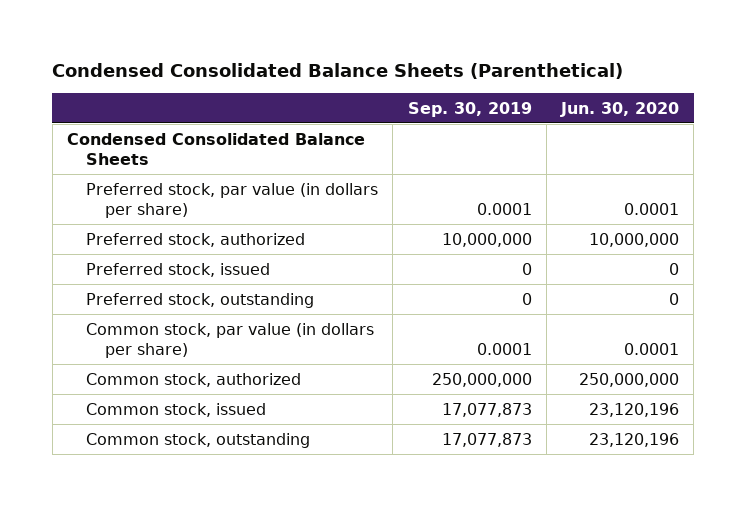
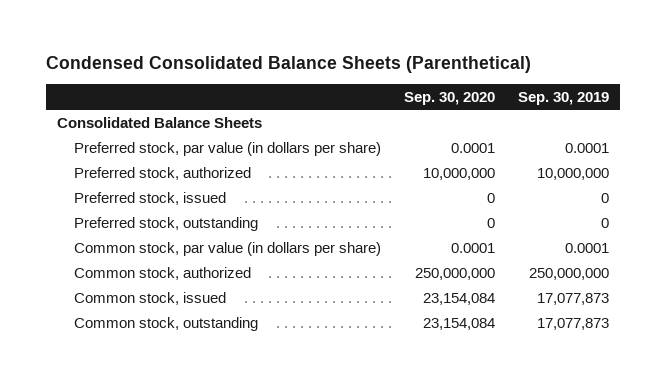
[560,101,680,117] Jun. 30, 2020 -> none
none -> [403,92,495,106] Sep. 30, 2020
[67,132,366,165] Condensed Consolidated Balance Sheets -> [57,116,263,128] Consolidated Balance Sheets

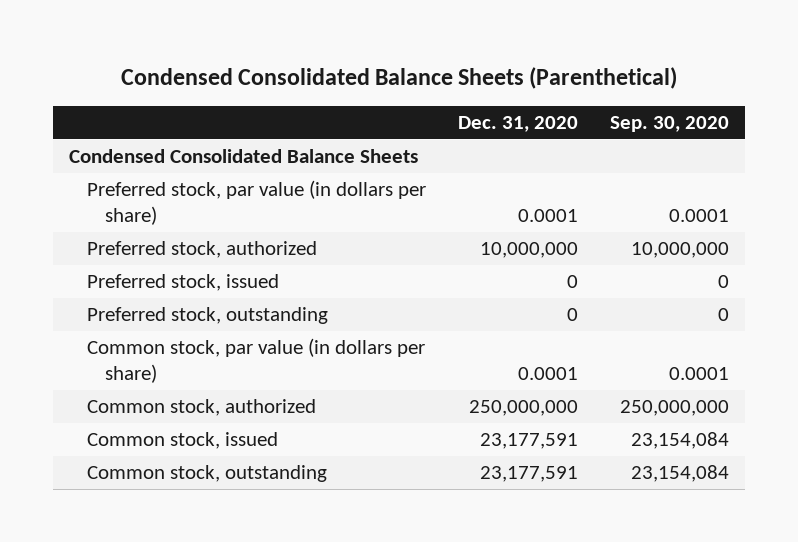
[517,92,609,106] Sep. 30, 2019 -> none
none -> [458,115,579,132] Dec. 31, 2020
[57,116,263,128] Consolidated Balance Sheets -> [68,149,418,164] Condensed Consolidated Balance Sheets

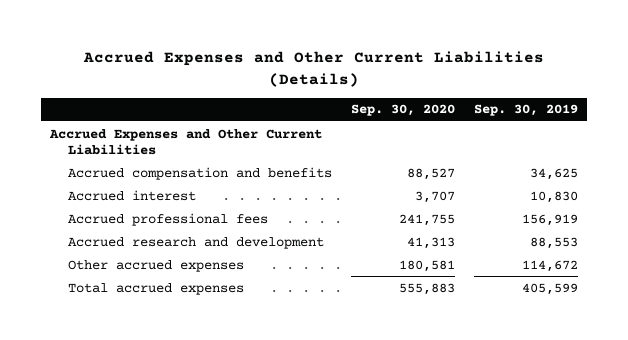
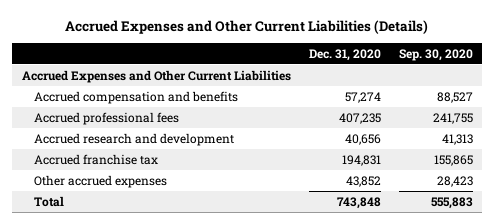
[473,104,578,117] Sep. 30, 2019 -> none
none -> [308,48,381,61] Dec. 31, 2020
[68,189,197,201] Accrued interest -> none
none -> [33,153,158,165] Accrued franchise tax
[398,259,455,272] 180,581 -> [436,175,473,187] 28,423
[68,282,245,295] Total accrued expenses -> [33,195,64,207] Total

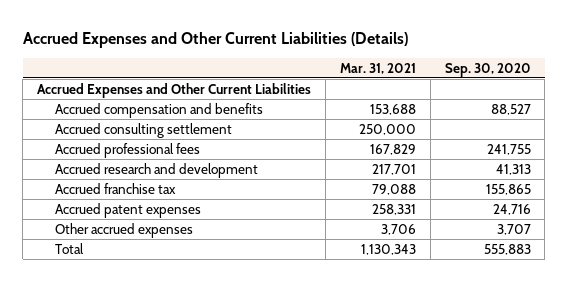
[308,48,381,61] Dec. 31, 2020 -> none
none -> [339,62,416,74] Mar. 31, 2021
none -> [54,122,232,138] Accrued consulting settlement
none -> [54,202,201,218] Accrued patent expenses
[436,175,473,187] 28,423 -> [496,223,531,235] 3,707

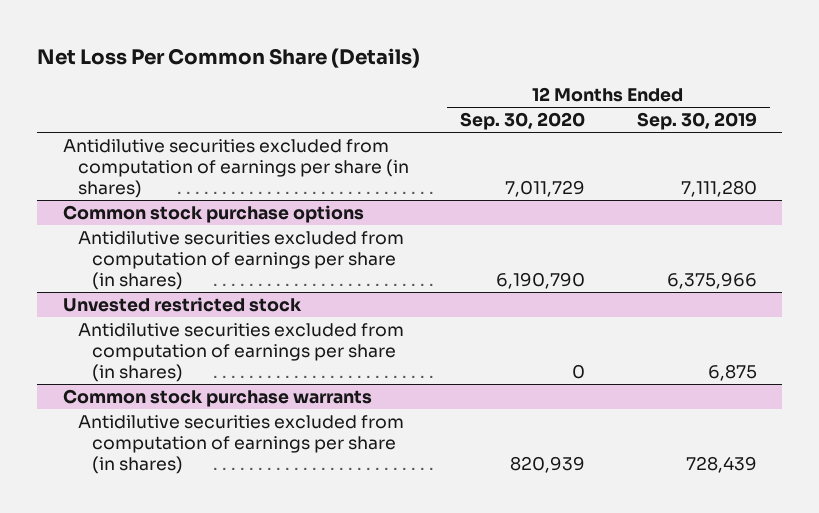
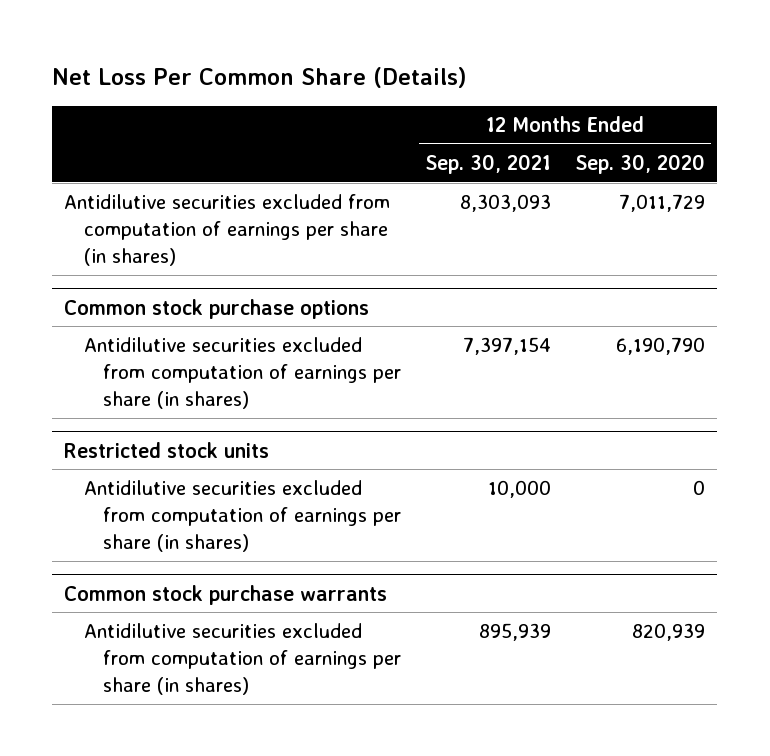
[636,112,757,131] Sep. 30, 2019 -> none
none -> [425,153,552,174] Sep. 30, 2021
[62,297,302,313] Unvested restricted stock -> [64,441,270,458] Restricted stock units

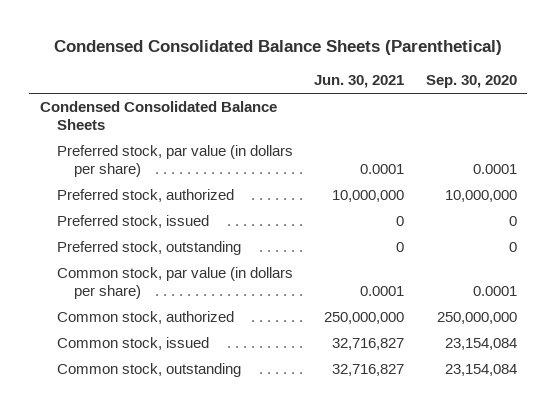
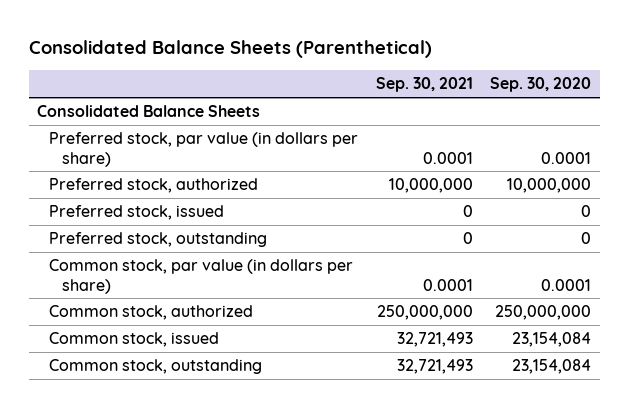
[54,40,503,56] Condensed Consolidated Balance Sheets (Parenthetical) -> [28,39,432,58] Consolidated Balance Sheets (Parenthetical)
[314,75,405,89] Jun. 30, 2021 -> none
none -> [375,77,473,93] Sep. 30, 2021
[39,101,277,131] Condensed Consolidated Balance Sheets -> [37,105,261,118] Consolidated Balance Sheets

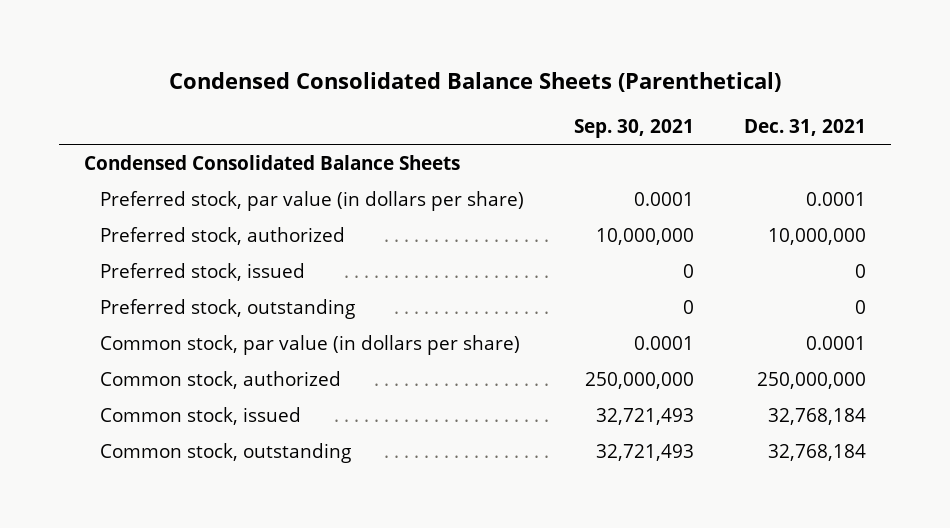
[28,39,432,58] Consolidated Balance Sheets (Parenthetical) -> [169,71,782,92] Condensed Consolidated Balance Sheets (Parenthetical)
[490,77,592,93] Sep. 30, 2020 -> none
none -> [744,118,867,136] Dec. 31, 2021
[37,105,261,118] Consolidated Balance Sheets -> [84,154,461,170] Condensed Consolidated Balance Sheets

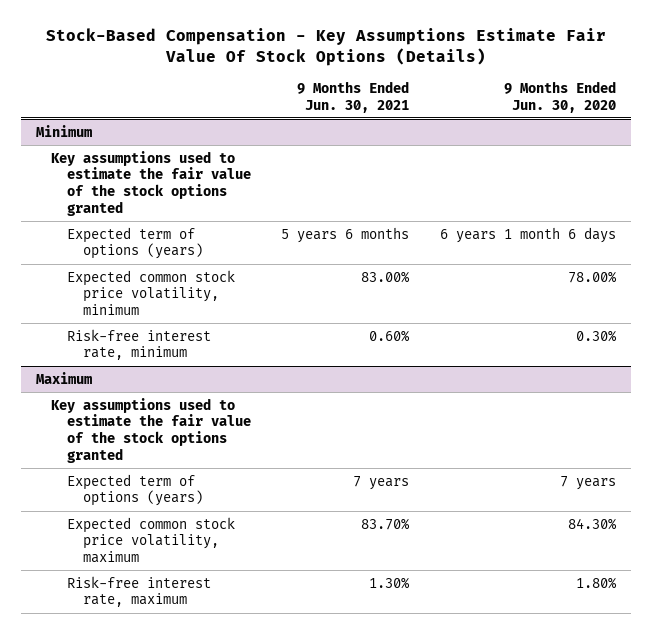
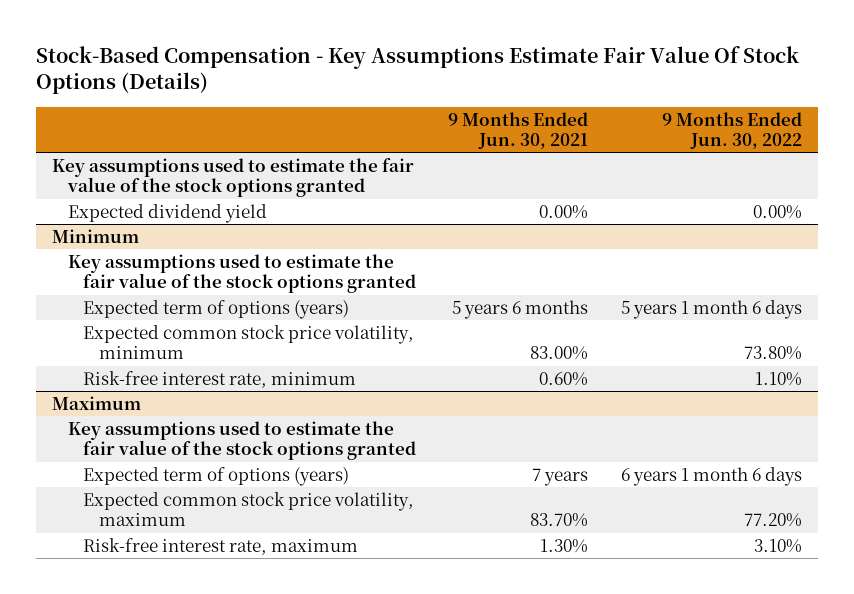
[503,80,616,113] 9 Months Ended Jun. 30, 2020 -> none
none -> [661,111,802,149] 9 Months Ended Jun. 30, 2022
none -> [52,157,415,198] Key assumptions used to estimate the fair value of the stock options granted
none -> [67,203,267,223] Expected dividend yield

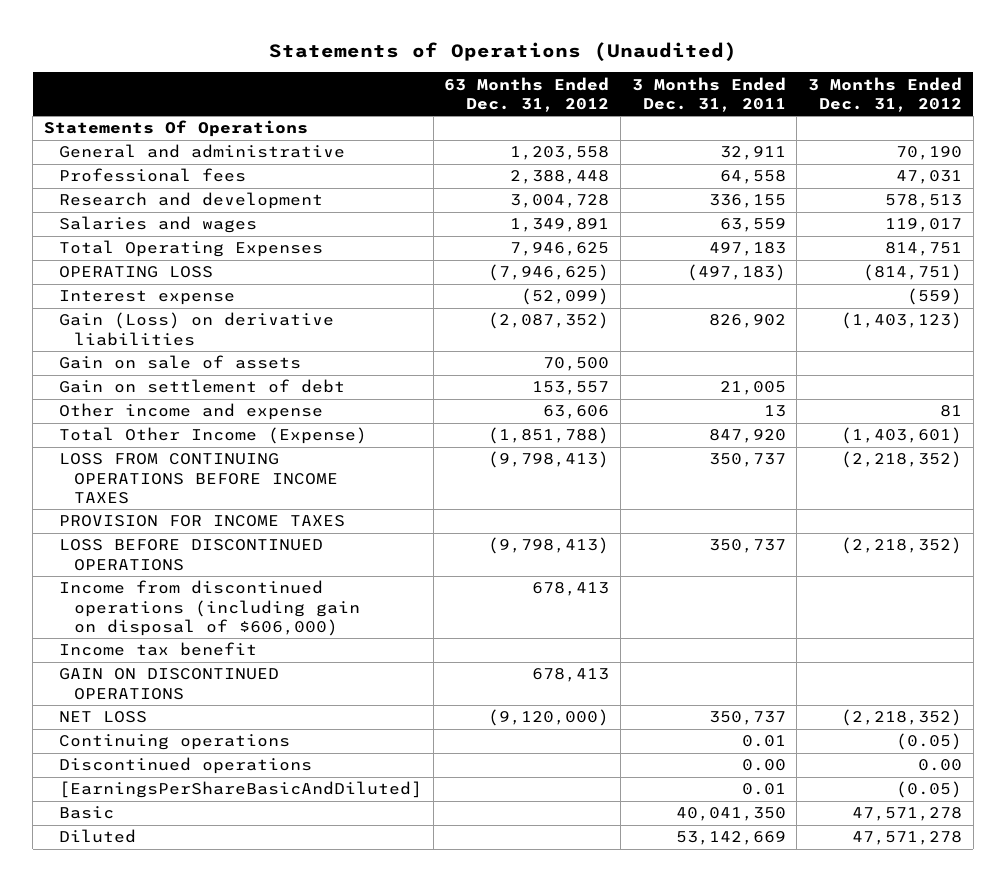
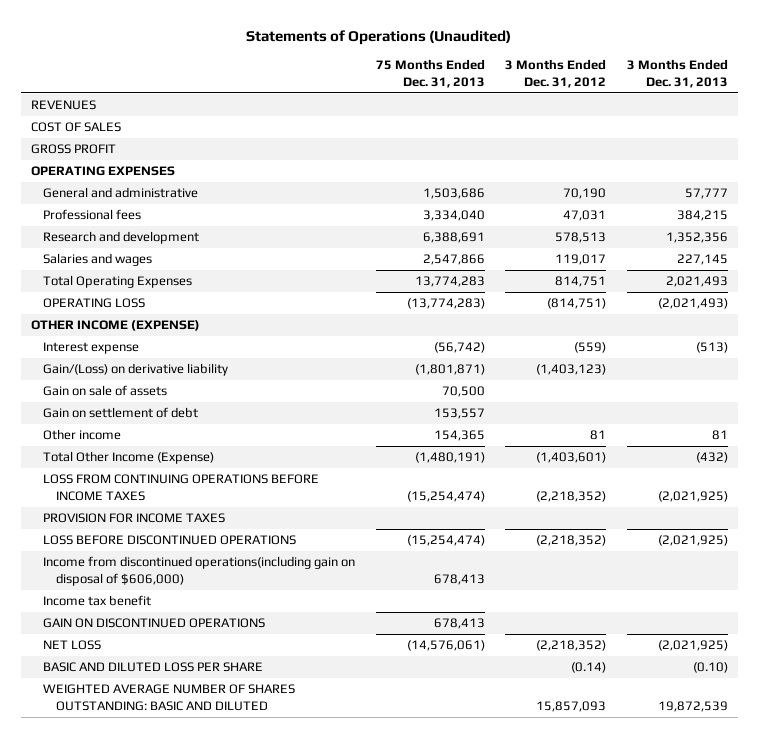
[444,76,610,112] 63 Months Ended Dec. 31, 2012 -> none
[631,76,786,112] 3 Months Ended Dec. 31, 2011 -> none
none -> [375,59,485,88] 75 Months Ended Dec. 31, 2013
none -> [626,59,728,88] 3 Months Ended Dec. 31, 2013
[43,120,308,138] Statements Of Operations -> none
none -> [30,100,96,111] REVENUES
none -> [30,122,121,133] COST OF SALES
none -> [30,144,116,155] GROSS PROFIT
none -> [30,166,175,177] OPERATING EXPENSES
none -> [30,320,200,332] OTHER INCOME (EXPENSE)
[59,312,335,346] Gain (Loss) on derivative liabilities -> [43,363,229,377] Gain/(Loss) on derivative liability
[59,403,324,421] Other income and expense -> [43,429,122,441] Other income
[59,580,361,636] Income from discontinued operations (including gain on disposal of $606,000) -> [43,556,356,586] Income from discontinued operations(including gain on disposal of $606,000)
[59,734,291,751] Continuing operations -> none
[59,757,313,775] Discontinued operations -> none
[59,781,423,799] [EarningsPerShareBasicAndDiluted] -> none
[59,806,115,820] Basic -> none
[59,829,137,844] Diluted -> none
none -> [43,662,264,673] BASIC AND DILUTED LOSS PER SHARE
none -> [43,684,296,711] WEIGHTED AVERAGE NUMBER OF SHARES OUTSTANDING: BASIC AND DILUTED

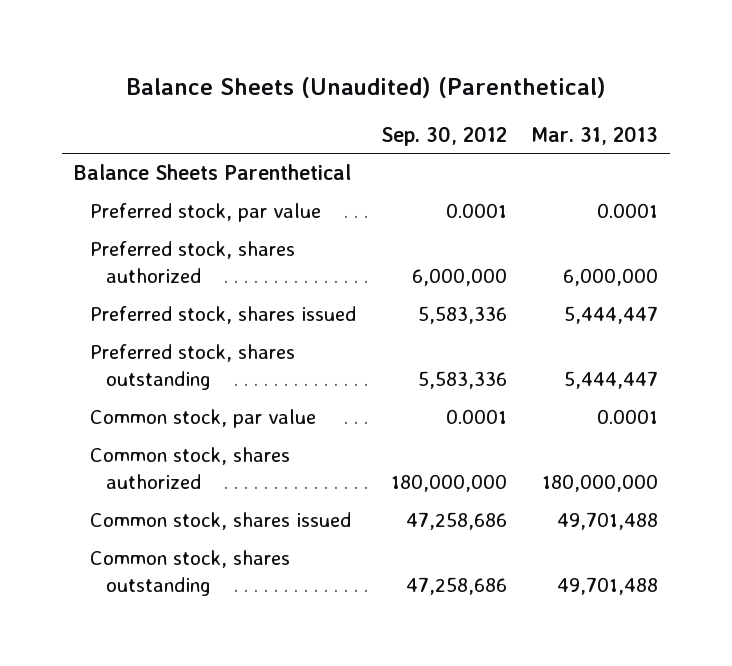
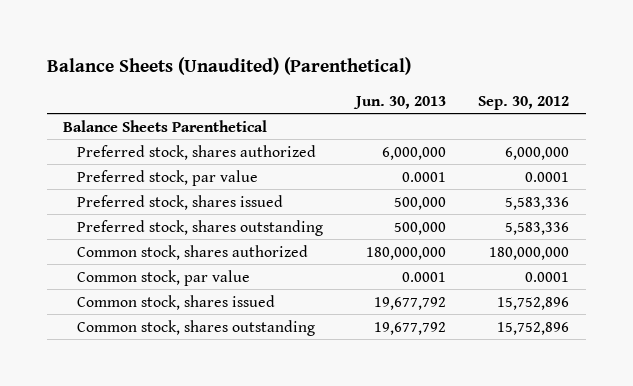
[531,125,659,145] Mar. 31, 2013 -> none
none -> [352,95,446,109] Jun. 30, 2013
[90,203,322,223] Preferred stock, par value -> [77,169,259,186] Preferred stock, par value
[90,409,317,429] Common stock, par value -> [77,269,251,286] Common stock, par value
[405,512,507,531] 47,258,686 -> [497,296,570,310] 15,752,896
[405,577,507,596] 47,258,686 -> [497,321,570,335] 15,752,896

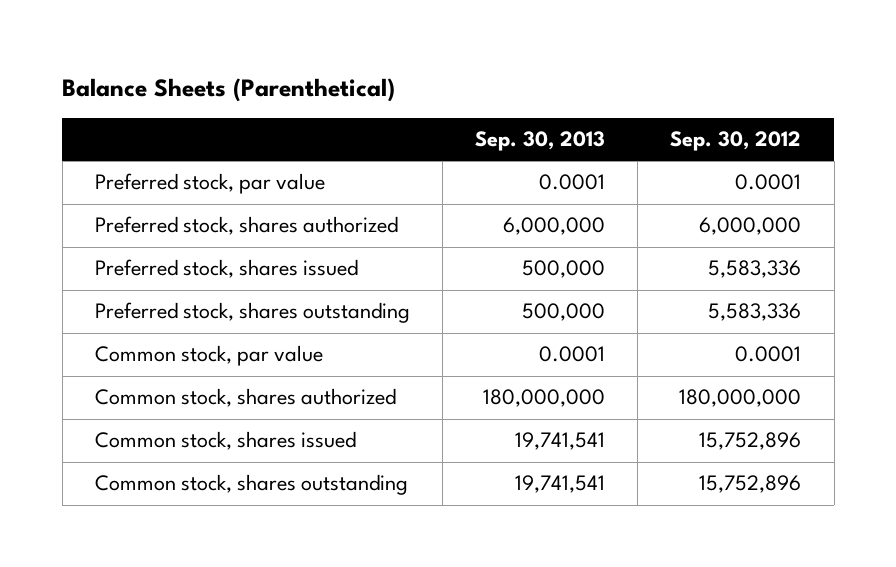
[47,57,412,76] Balance Sheets (Unaudited) (Parenthetical) -> [62,77,396,102] Balance Sheets (Parenthetical)
[352,95,446,109] Jun. 30, 2013 -> none
none -> [475,131,606,152] Sep. 30, 2013
[63,119,268,132] Balance Sheets Parenthetical -> none
[77,144,317,160] Preferred stock, shares authorized -> [94,216,398,236] Preferred stock, shares authorized
[77,244,309,260] Common stock, shares authorized -> [94,388,396,408] Common stock, shares authorized

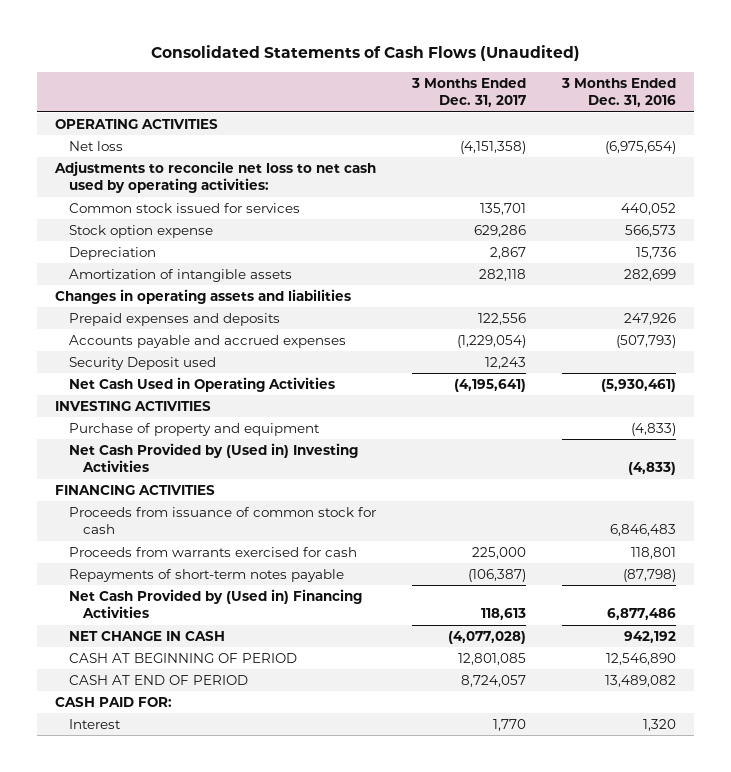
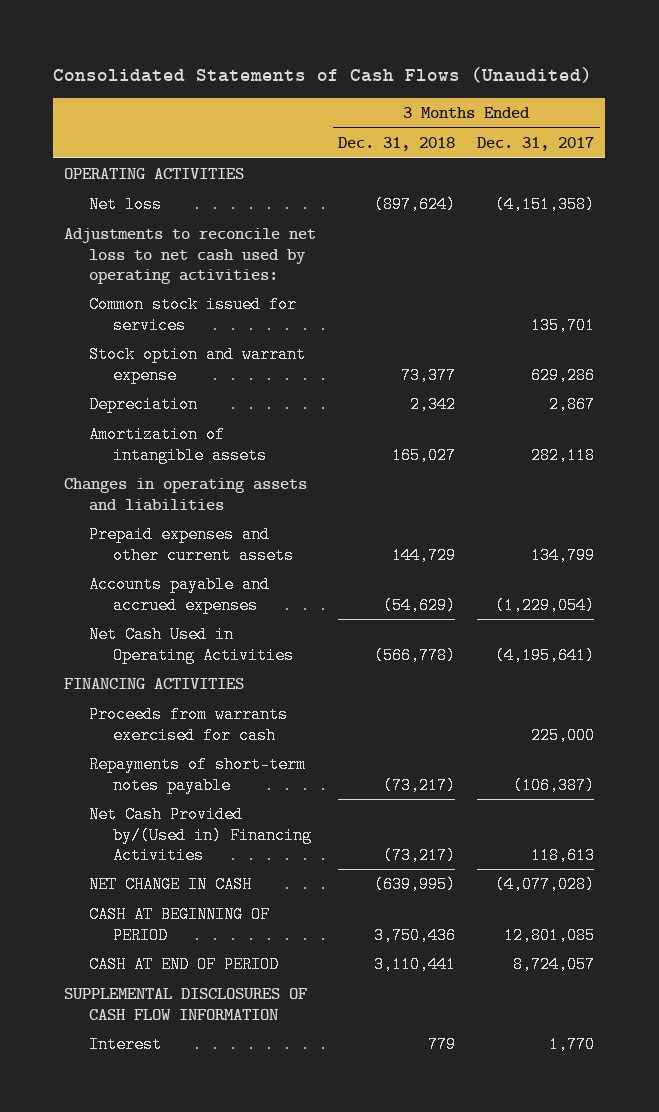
[560,78,676,108] 3 Months Ended Dec. 31, 2016 -> none
none -> [338,137,456,152] Dec. 31, 2018
[69,224,214,238] Stock option expense -> [88,346,306,384] Stock option and warrant expense
[69,312,281,326] Prepaid expenses and deposits -> none
none -> [88,526,295,564] Prepaid expenses and other current assets
[69,356,217,370] Security Deposit used -> none
[55,400,212,411] INVESTING ACTIVITIES -> none
[69,422,321,436] Purchase of property and equipment -> none
[69,442,359,473] Net Cash Provided by (Used in) Investing Activities -> none
[69,506,377,535] Proceeds from issuance of common stock for cash -> none
[69,588,363,619] Net Cash Provided by (Used in) Financing Activities -> [88,806,313,864] Net Cash Provided by/(Used in) Financing Activities
[55,696,173,707] CASH PAID FOR: -> none
none -> [64,988,308,1020] SUPPLEMENTAL DISCLOSURES OF CASH FLOW INFORMATION

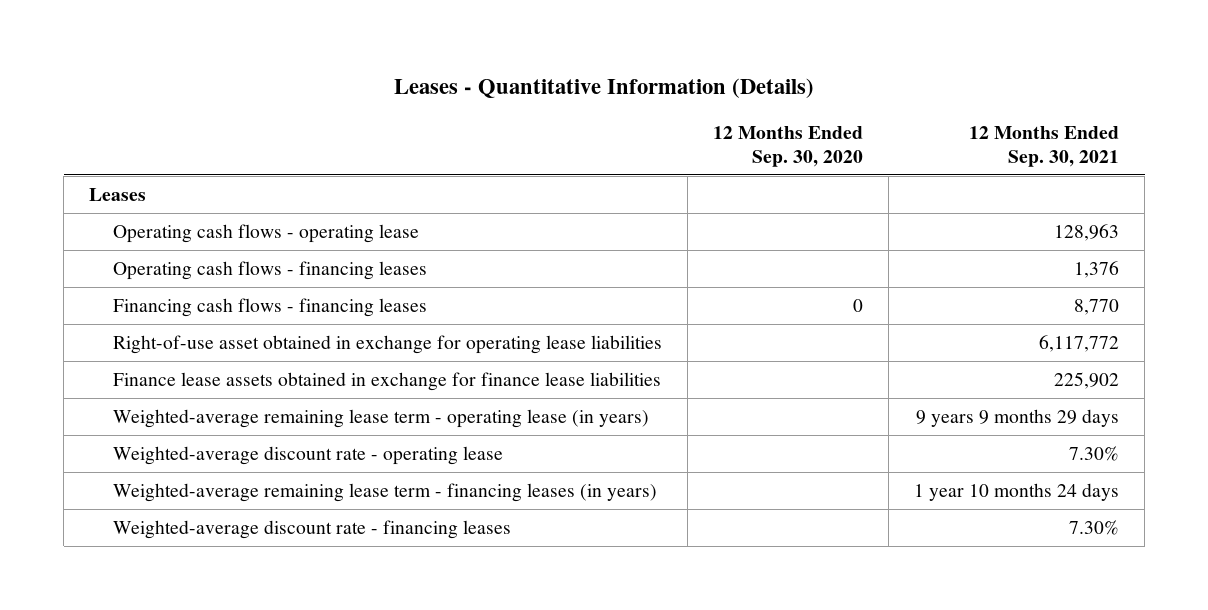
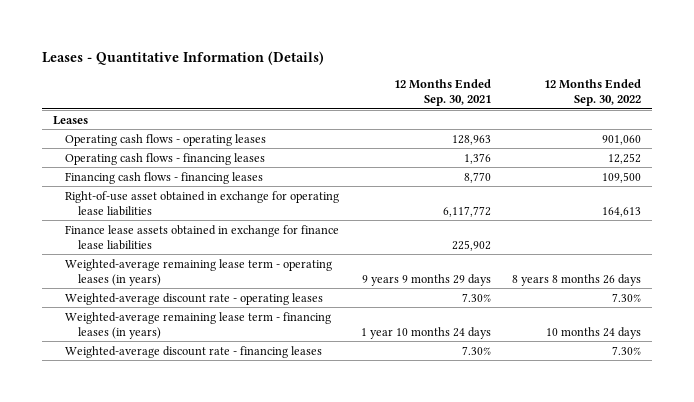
[713,125,864,167] 12 Months Ended Sep. 30, 2020 -> none
none -> [544,79,642,106] 12 Months Ended Sep. 30, 2022
[112,223,419,243] Operating cash flows - operating lease -> [65,133,267,146] Operating cash flows - operating leases
[112,408,649,428] Weighted-average remaining lease term - operating lease (in years) -> [65,258,333,286] Weighted-average remaining lease term - operating leases (in years)
[112,445,503,465] Weighted-average discount rate - operating lease -> [65,292,324,305] Weighted-average discount rate - operating leases

